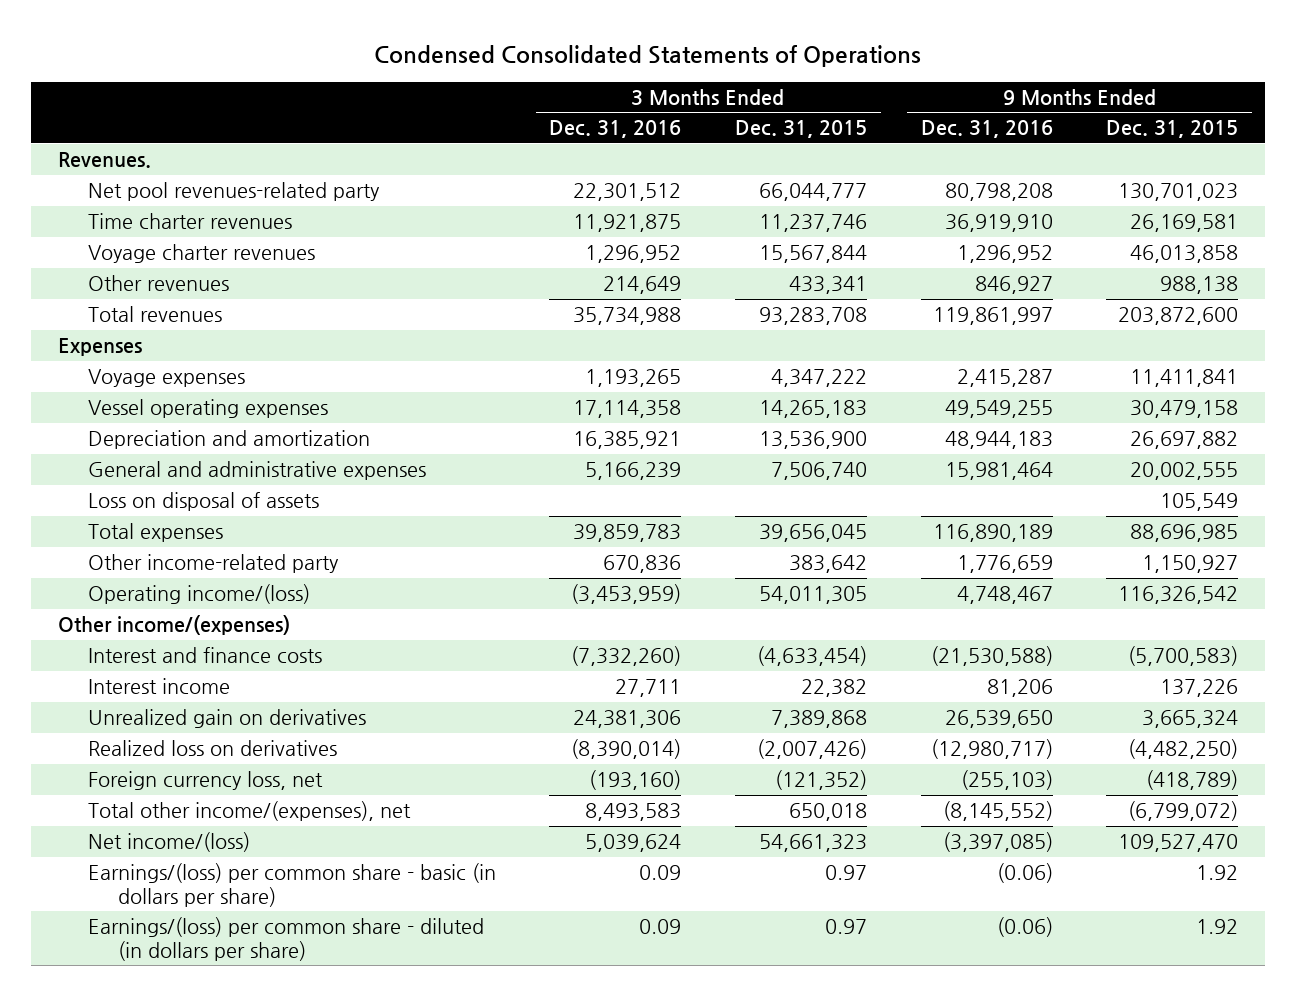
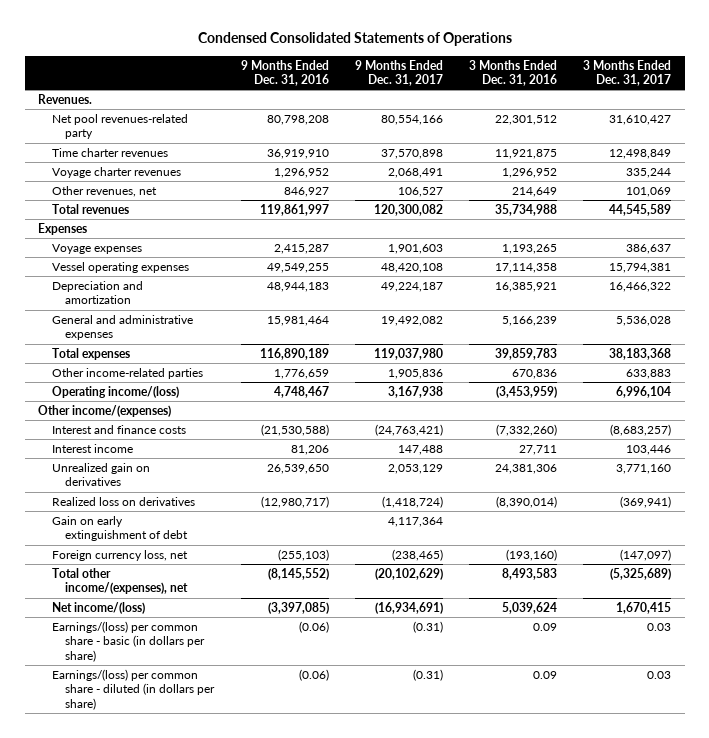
[735,120,868,139] Dec. 31, 2015 -> none
[1106,120,1239,139] Dec. 31, 2015 -> none
none -> [354,59,443,87] 9 Months Ended Dec. 31, 2017
none -> [583,59,672,87] 3 Months Ended Dec. 31, 2017
[87,275,229,292] Other revenues -> [51,186,157,198] Other revenues, net
[87,492,319,512] Loss on disposal of assets -> none
[87,554,339,574] Other income-related party -> [51,368,203,380] Other income-related parties
none -> [51,516,189,542] Gain on early extinguishment of debt

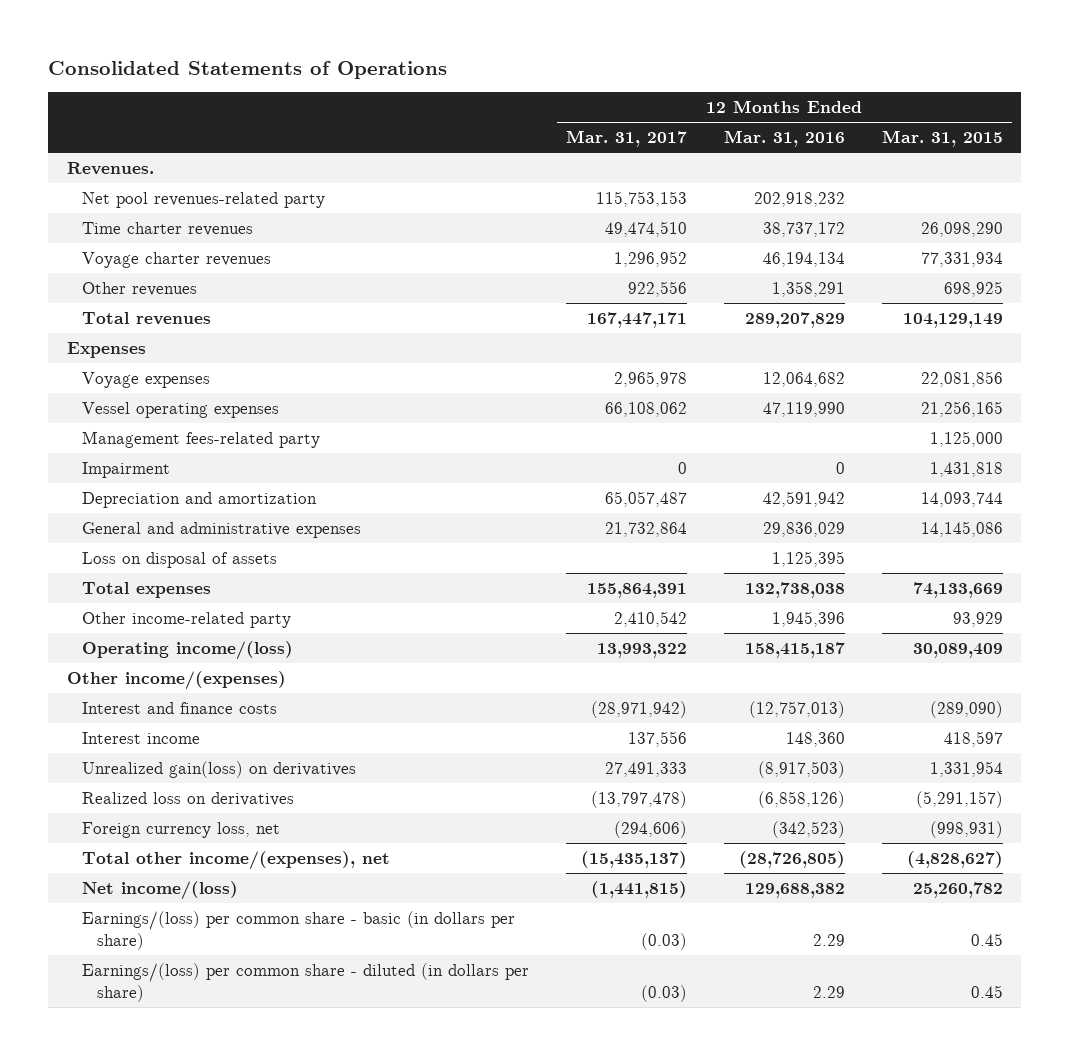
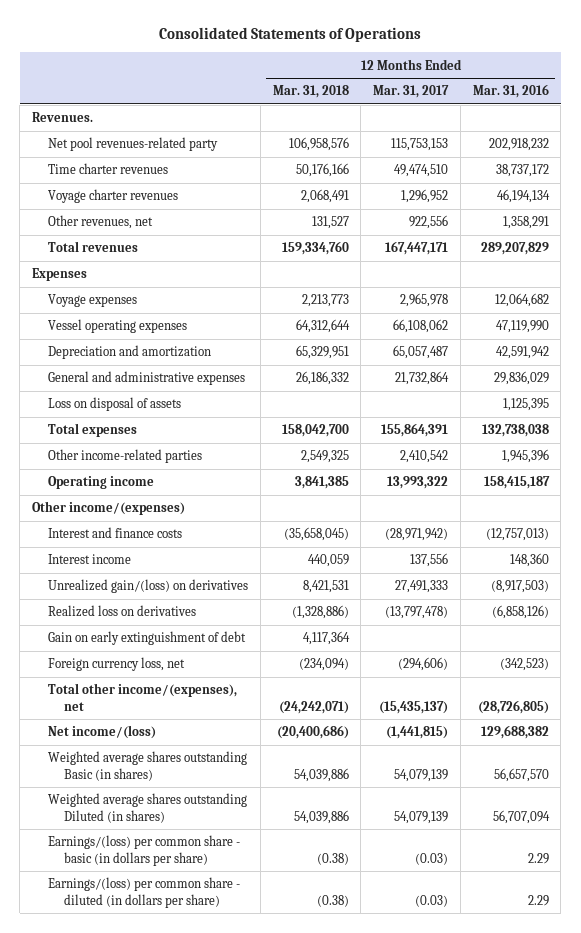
[881,130,1003,148] Mar. 31, 2015 -> none
none -> [272,85,349,99] Mar. 31, 2018
[81,282,197,297] Other revenues -> [47,215,153,230] Other revenues, net
[81,431,320,449] Management fees-related party -> none
[81,462,170,479] Impairment -> none
[81,612,291,629] Other income-related party -> [47,449,202,464] Other income-related parties
[81,641,293,661] Operating income/(loss) -> [47,476,154,490] Operating income
[81,761,356,779] Unrealized gain(loss) on derivatives -> [47,579,248,594] Unrealized gain/(loss) on derivatives
none -> [47,631,246,646] Gain on early extinguishment of debt
none -> [47,751,247,781] Weighted average shares outstanding Basic (in shares)
none -> [47,793,247,823] Weighted average shares outstanding Diluted (in shares)

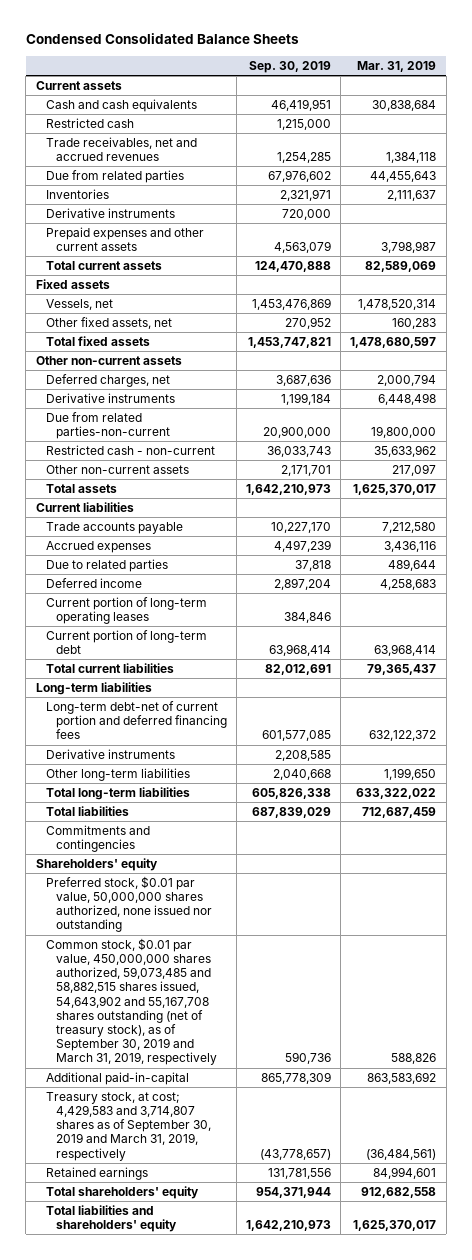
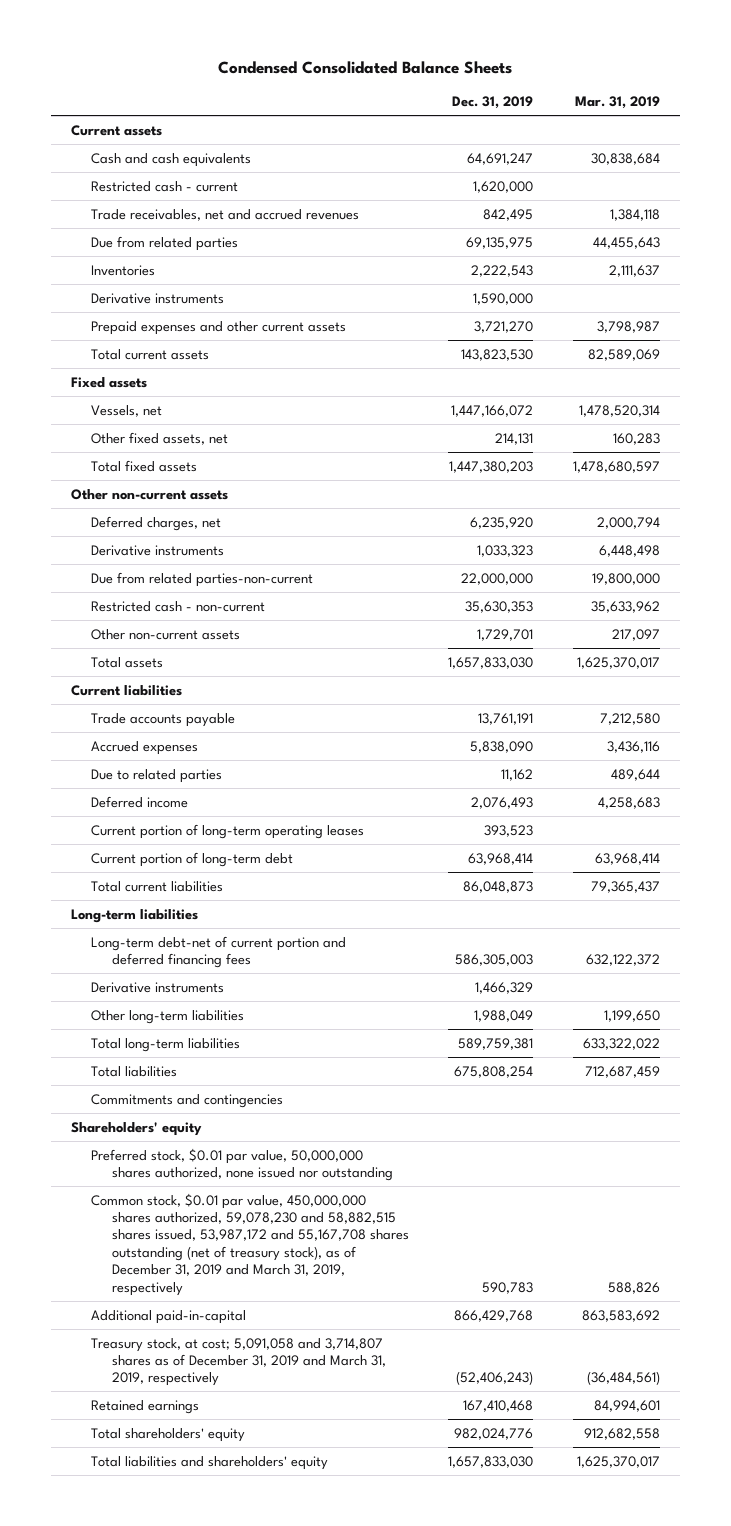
[248,60,331,73] Sep. 30, 2019 -> none
none -> [452,96,534,110] Dec. 31, 2019
[45,117,134,128] Restricted cash -> [91,180,239,192] Restricted cash - current
[45,937,217,1066] Common stock, $0.01 par value, 450,000,000 shares authorized, 59,073,485 and 58,882,515 shares issued, 54,643,902 and 55,167,708 shares outstanding (net of treasury stock), as of September 30, 2019 and March 31, 2019, respectively -> [91,1192,409,1296] Common stock, $0.01 par value, 450,000,000 shares authorized, 59,078,230 and 58,882,515 shares issued, 53,987,172 and 55,167,708 shares outstanding (net of treasury stock), as of December 31, 2019 and March 31, 2019, respectively
[45,1091,211,1161] Treasury stock, at cost; 4,429,583 and 3,714,807 shares as of September 30, 2019 and March 31, 2019, respectively -> [91,1337,386,1387] Treasury stock, at cost; 5,091,058 and 3,714,807 shares as of December 31, 2019 and March 31, 2019, respectively

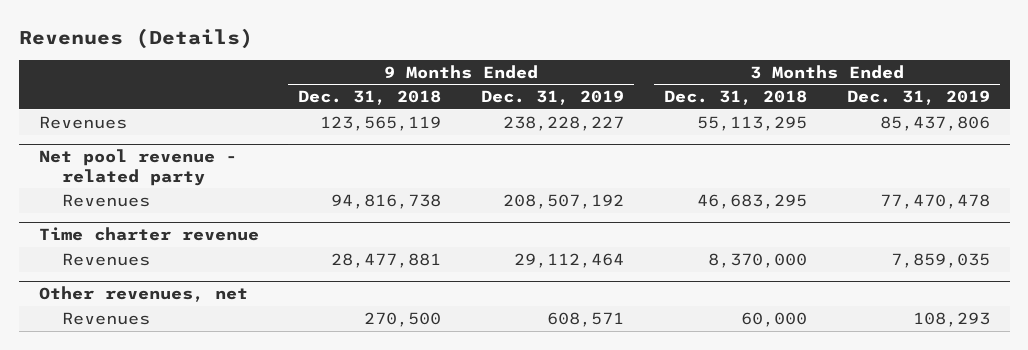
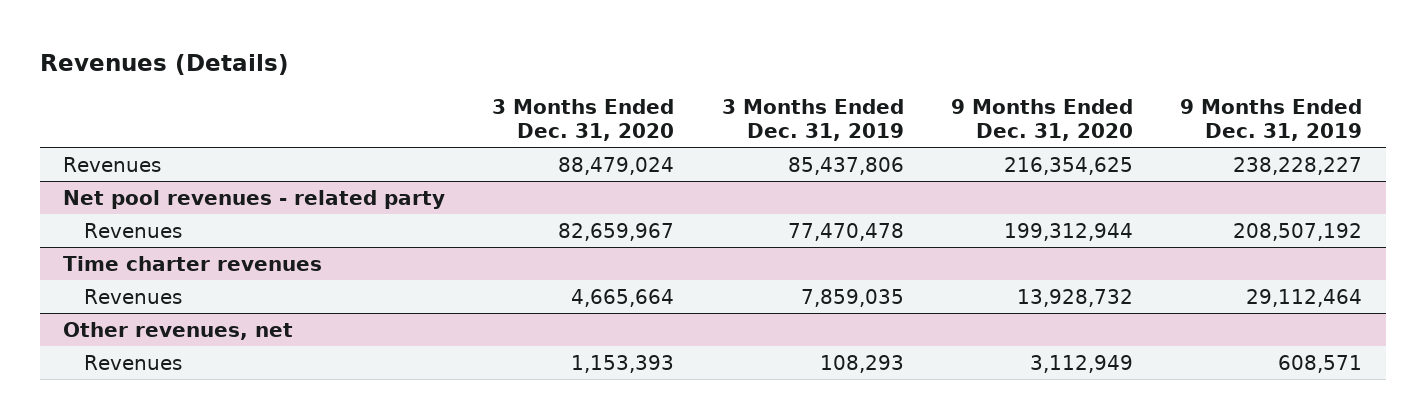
[298,90,442,106] Dec. 31, 2018 -> none
[663,90,807,106] Dec. 31, 2018 -> none
none -> [492,99,675,141] 3 Months Ended Dec. 31, 2020
none -> [950,99,1133,141] 9 Months Ended Dec. 31, 2020
[38,149,237,186] Net pool revenue - related party -> [63,189,446,209] Net pool revenues - related party
[38,227,259,242] Time charter revenue -> [63,255,323,271] Time charter revenues

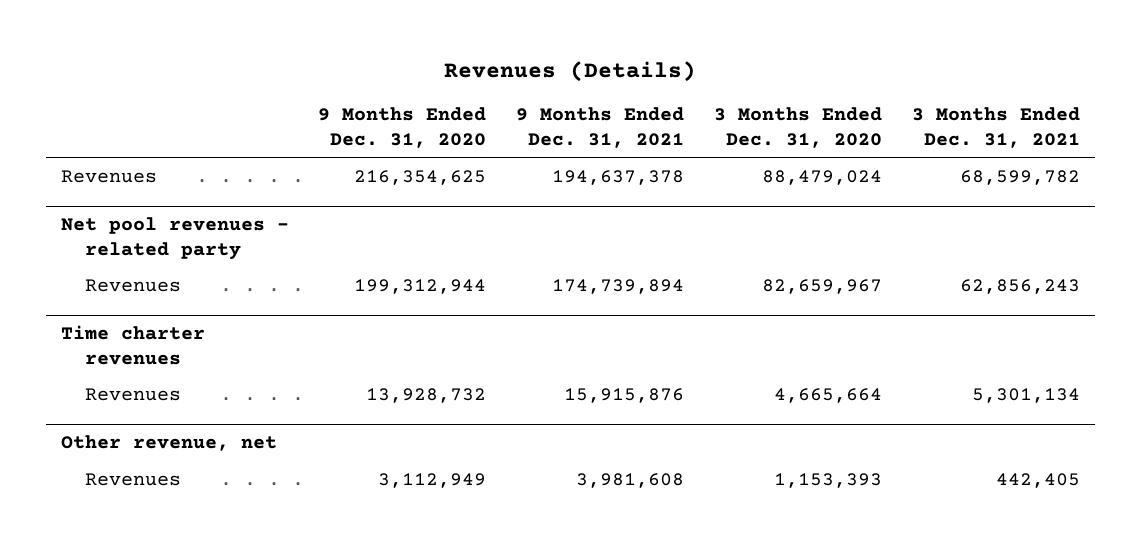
[721,99,904,141] 3 Months Ended Dec. 31, 2019 -> none
[1180,99,1363,141] 9 Months Ended Dec. 31, 2019 -> none
none -> [516,107,685,148] 9 Months Ended Dec. 31, 2021
none -> [911,107,1080,148] 3 Months Ended Dec. 31, 2021
[63,321,294,340] Other revenues, net -> [60,435,277,452] Other revenue, net

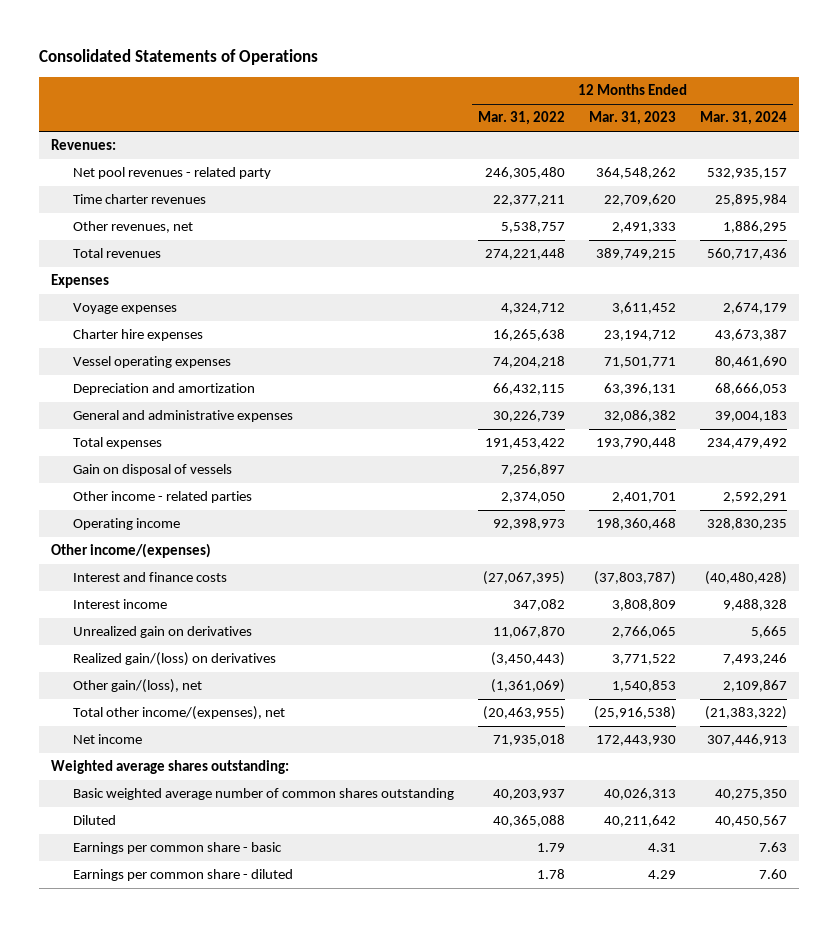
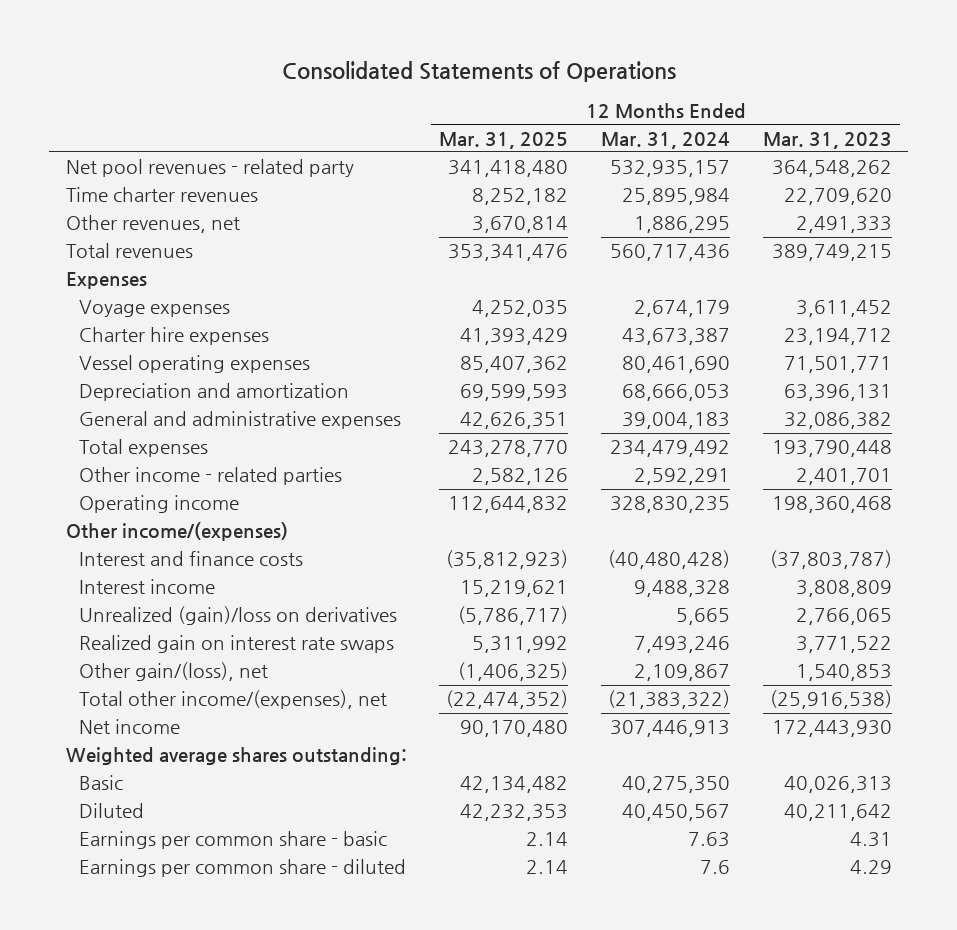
[478,111,566,126] Mar. 31, 2022 -> none
none -> [439,131,569,149] Mar. 31, 2025
[51,139,117,151] Revenues: -> none
[73,464,233,477] Gain on disposal of vessels -> none
[73,626,253,639] Unrealized gain on derivatives -> [79,606,398,626] Unrealized (gain)/loss on derivatives
[73,652,277,667] Realized gain/(loss) on derivatives -> [79,635,395,654] Realized gain on interest rate swaps
[73,788,455,801] Basic weighted average number of common shares outstanding -> [79,775,124,791] Basic
[759,869,788,880] 7.60 -> [700,860,731,875] 7.6

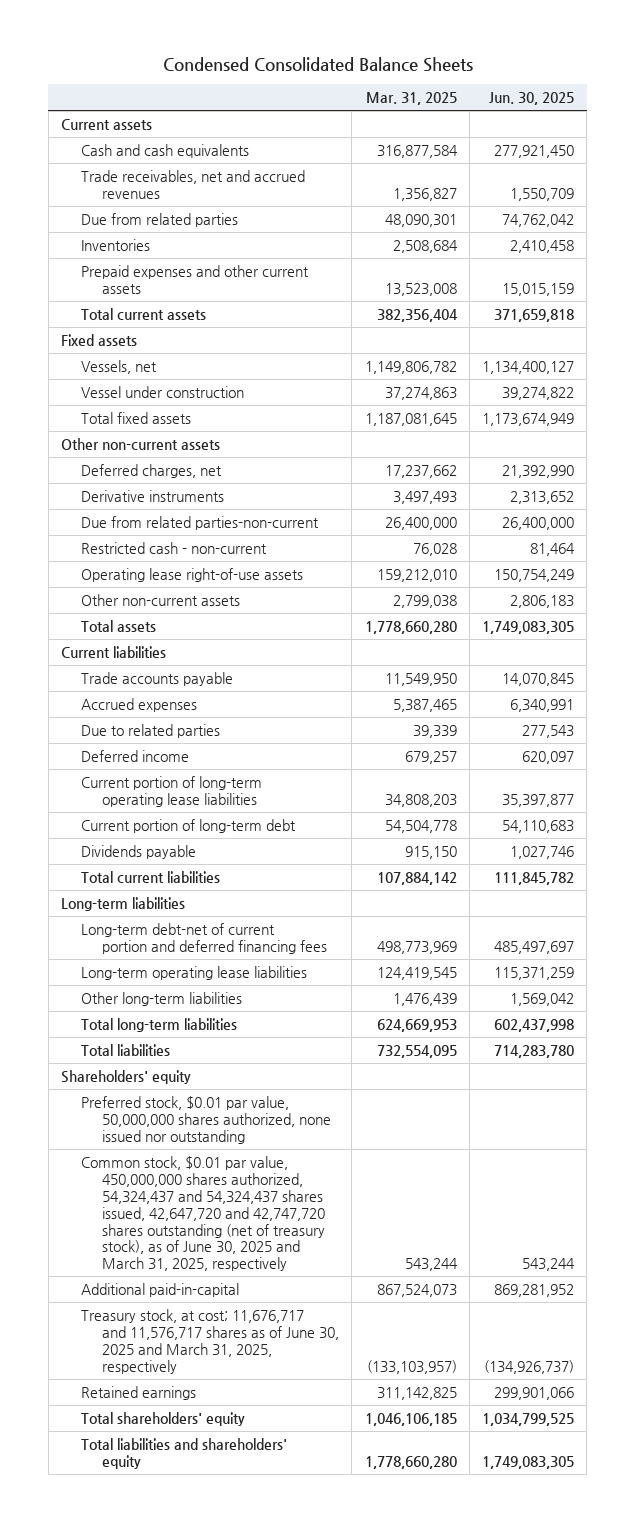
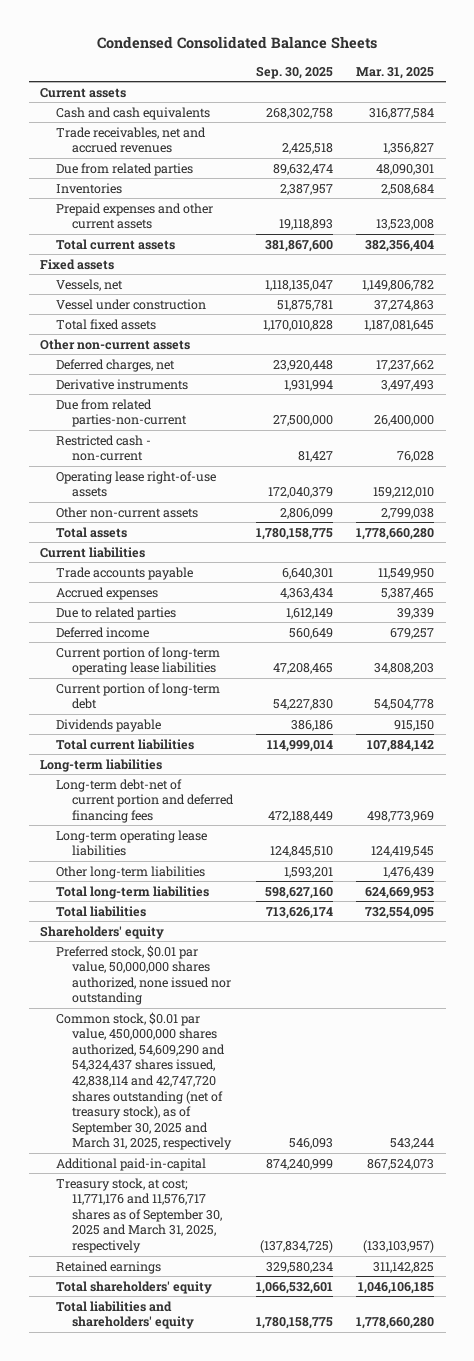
[489,92,575,106] Jun. 30, 2025 -> none
none -> [256,65,334,79] Sep. 30, 2025
[81,1156,326,1272] Common stock, $0.01 par value, 450,000,000 shares authorized, 54,324,437 and 54,324,437 shares issued, 42,647,720 and 42,747,720 shares outstanding (net of treasury stock), as of June 30, 2025 and March 31, 2025, respectively -> [56,1011,233,1151] Common stock, $0.01 par value, 450,000,000 shares authorized, 54,609,290 and 54,324,437 shares issued, 42,838,114 and 42,747,720 shares outstanding (net of treasury stock), as of September 30, 2025 and March 31, 2025, respectively
[81,1309,340,1374] Treasury stock, at cost; 11,676,717 and 11,576,717 shares as of June 30, 2025 and March 31, 2025, respectively -> [56,1177,223,1253] Treasury stock, at cost; 11,771,176 and 11,576,717 shares as of September 30, 2025 and March 31, 2025, respectively

